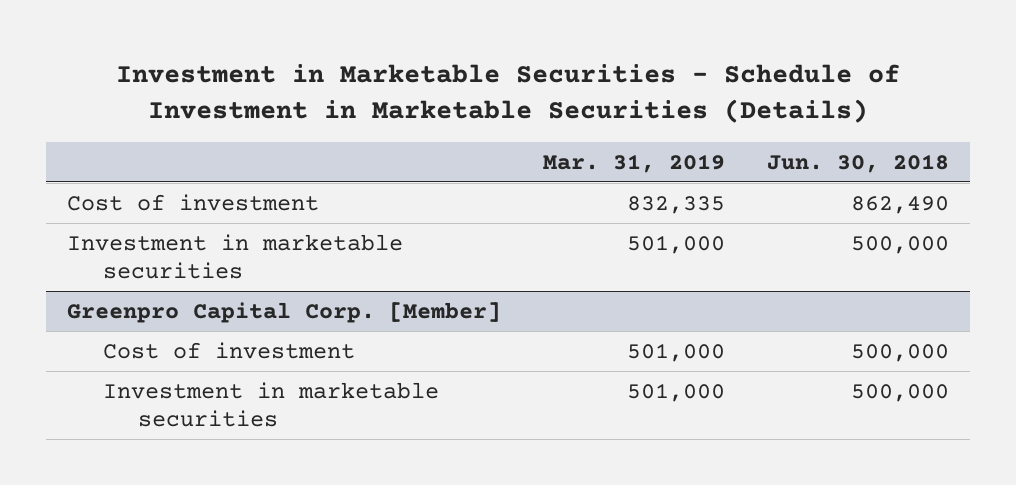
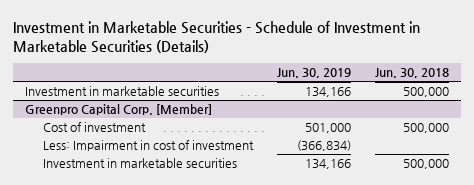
[543,153,726,173] Mar. 31, 2019 -> none
none -> [276,68,351,79] Jun. 30, 2019
[67,193,320,211] Cost of investment -> none
none -> [42,140,254,152] Less: Impairment in cost of investment

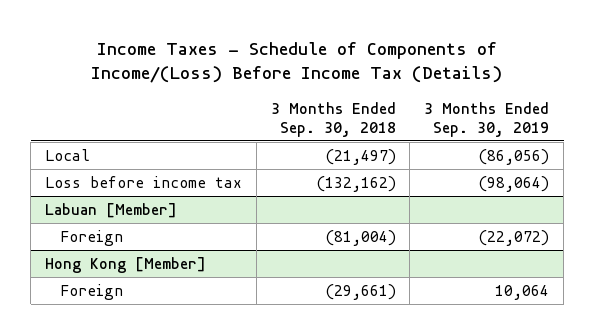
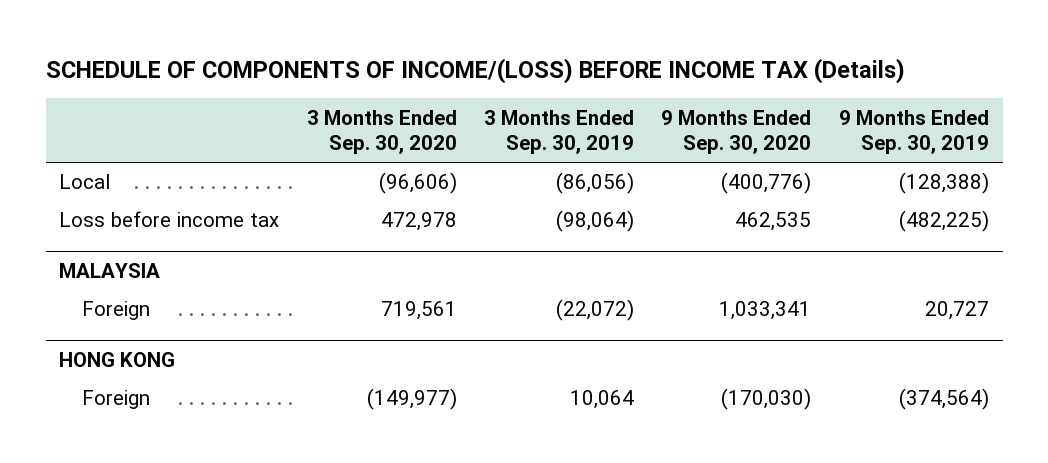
[91,41,503,84] Income Taxes - Schedule of Components of Income/(Loss) Before Income Tax (Details) -> [45,57,905,84] SCHEDULE OF COMPONENTS OF INCOME/(LOSS) BEFORE INCOME TAX (Details)
[270,101,396,137] 3 Months Ended Sep. 30, 2018 -> none
none -> [306,109,457,155] 3 Months Ended Sep. 30, 2020
none -> [661,109,812,155] 9 Months Ended Sep. 30, 2020
none -> [838,109,989,155] 9 Months Ended Sep. 30, 2019
[44,202,177,218] Labuan [Member] -> none
none -> [59,263,161,279] MALAYSIA
[44,256,206,273] Hong Kong [Member] -> [59,352,176,368] HONG KONG

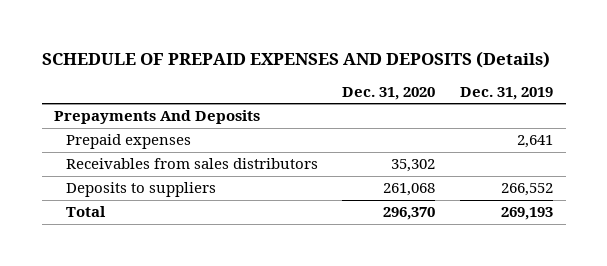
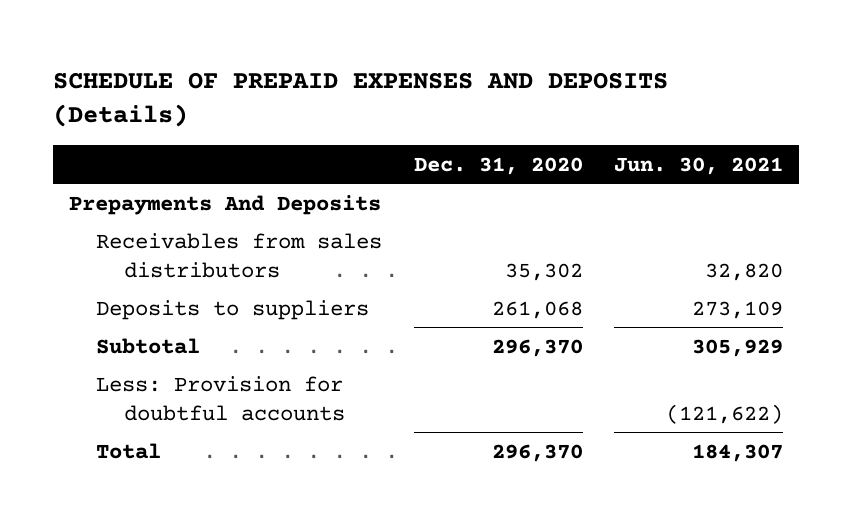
[460,87,554,101] Dec. 31, 2019 -> none
none -> [614,156,784,175] Jun. 30, 2021
[65,134,191,150] Prepaid expenses -> none
none -> [96,337,201,354] Subtotal
none -> [96,375,345,421] Less: Provision for doubtful accounts

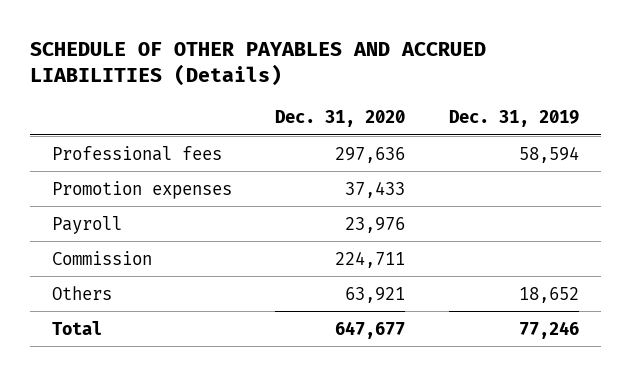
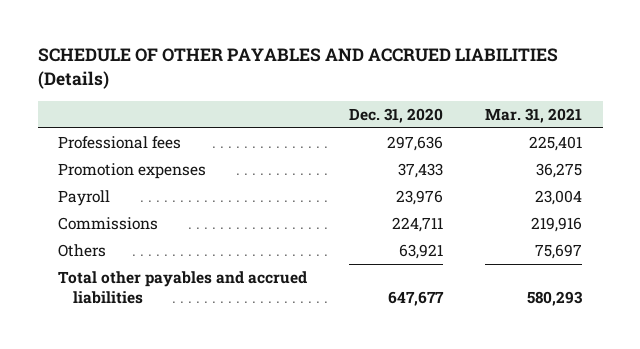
[448,109,579,127] Dec. 31, 2019 -> none
none -> [484,107,582,123] Mar. 31, 2021
[51,250,152,265] Commission -> [58,217,159,231] Commissions
[51,320,102,335] Total -> [58,271,308,304] Total other payables and accrued liabilities

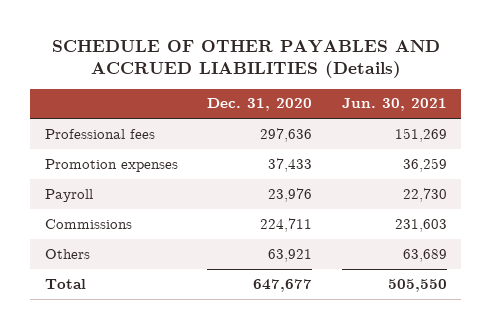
[484,107,582,123] Mar. 31, 2021 -> none
none -> [341,98,447,112] Jun. 30, 2021
[58,271,308,304] Total other payables and accrued liabilities -> [44,278,86,289] Total

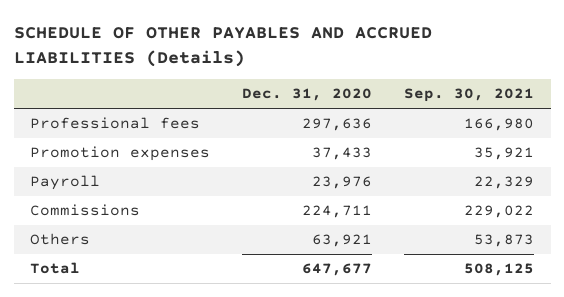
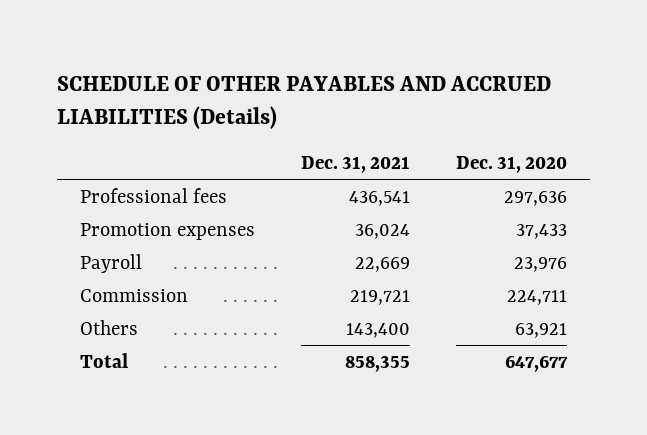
[404,88,535,103] Sep. 30, 2021 -> none
none -> [301,155,411,173] Dec. 31, 2021
[29,204,140,217] Commissions -> [80,288,189,302] Commission

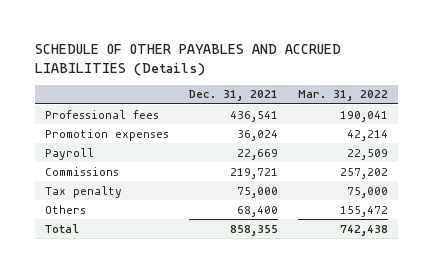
[456,155,568,173] Dec. 31, 2020 -> none
none -> [298,90,389,102] Mar. 31, 2022
[80,288,189,302] Commission -> [45,166,120,176] Commissions
none -> [45,185,123,198] Tax penalty
[346,322,411,338] 143,400 -> [237,205,279,217] 68,400

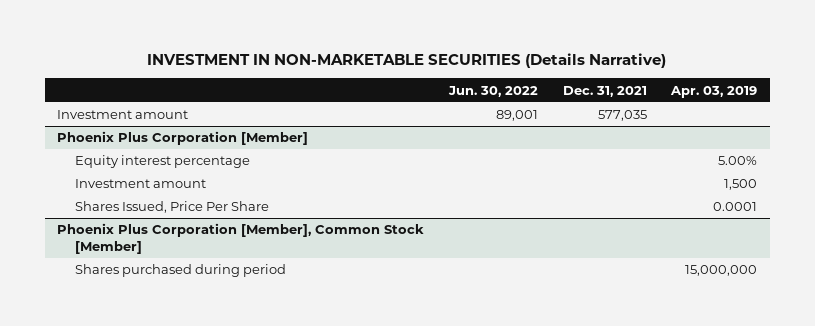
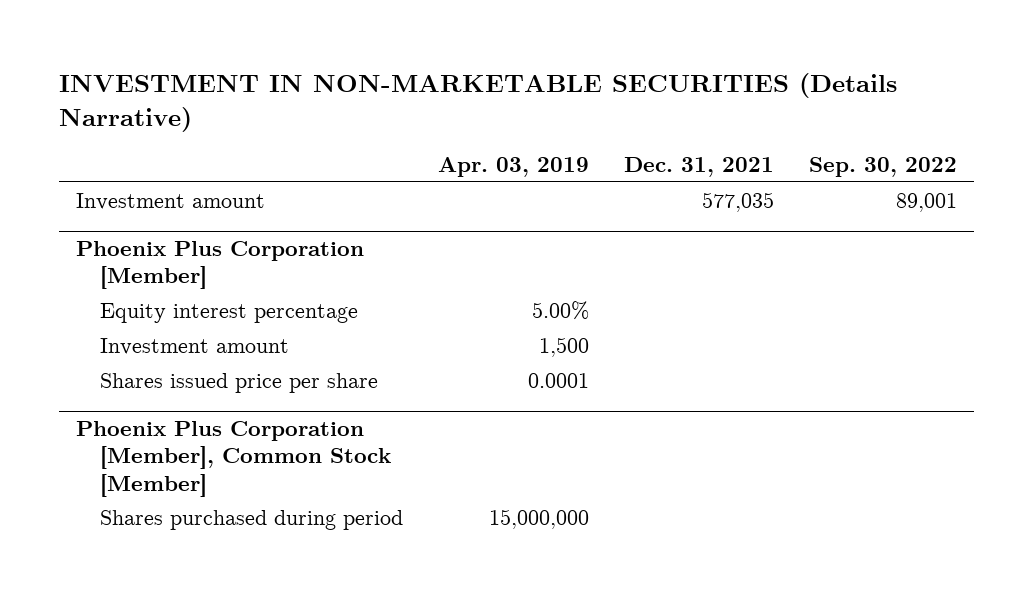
[448,85,539,97] Jun. 30, 2022 -> none
none -> [808,156,957,177] Sep. 30, 2022
[74,201,269,214] Shares Issued, Price Per Share -> [99,372,378,393] Shares issued price per share

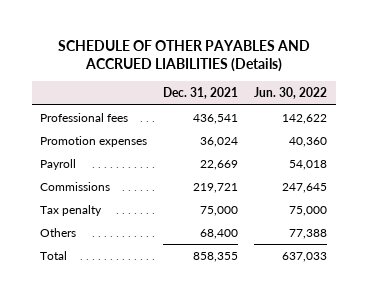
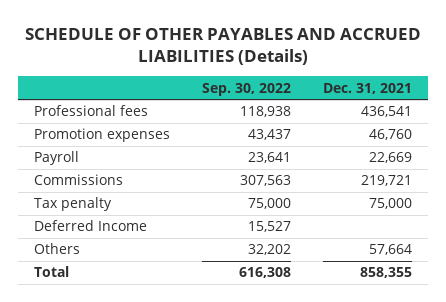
[254,87,328,100] Jun. 30, 2022 -> none
none -> [202,82,292,96] Sep. 30, 2022
[200,136,239,147] 36,024 -> [369,129,413,141] 46,760
none -> [34,220,148,232] Deferred Income
[200,228,239,239] 68,400 -> [369,244,413,256] 57,664

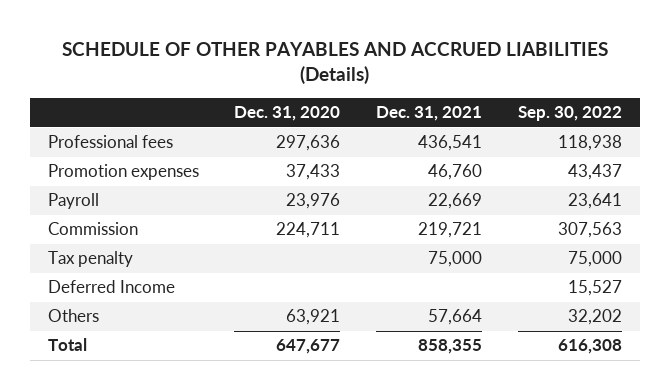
none -> [234,106,341,122] Dec. 31, 2020
[34,174,124,186] Commissions -> [47,222,138,236] Commission

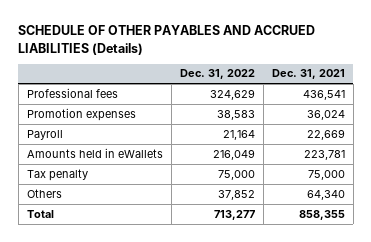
[234,106,341,122] Dec. 31, 2020 -> none
[517,106,622,122] Sep. 30, 2022 -> none
none -> [179,69,255,80] Dec. 31, 2022
[428,164,483,181] 46,760 -> [306,109,345,120] 36,024
[47,222,138,236] Commission -> none
none -> [26,147,163,158] Amounts held in eWallets
[47,280,175,294] Deferred Income -> none
[428,309,483,326] 57,664 -> [306,189,345,200] 64,340

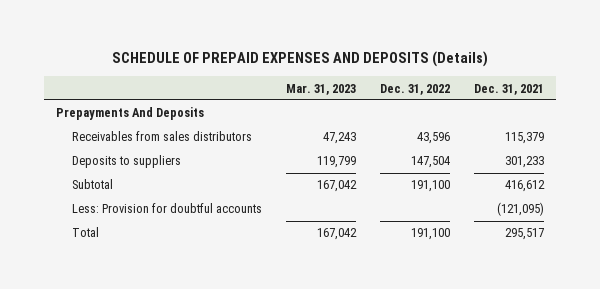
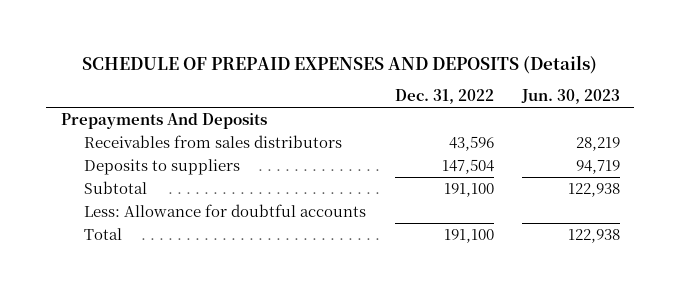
[286,83,357,95] Mar. 31, 2023 -> none
[473,83,544,95] Dec. 31, 2021 -> none
none -> [521,89,621,105] Jun. 30, 2023
[72,203,263,214] Less: Provision for doubtful accounts -> [84,203,367,217] Less: Allowance for doubtful accounts

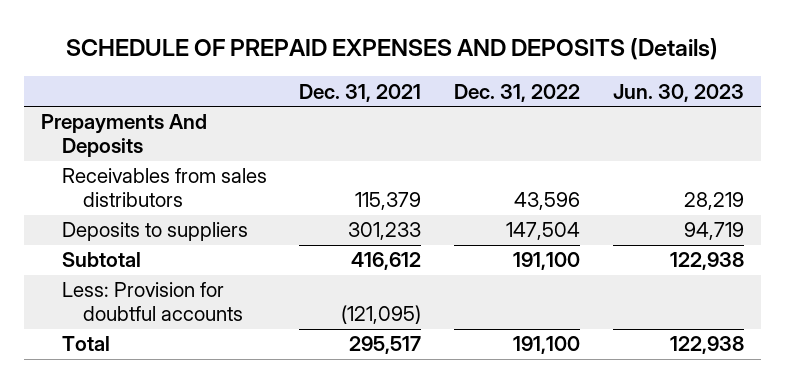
none -> [299,83,422,102] Dec. 31, 2021
[84,203,367,217] Less: Allowance for doubtful accounts -> [61,282,243,322] Less: Provision for doubtful accounts

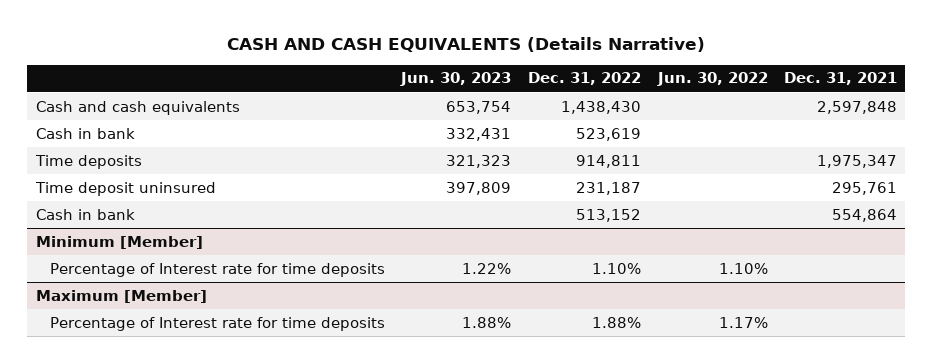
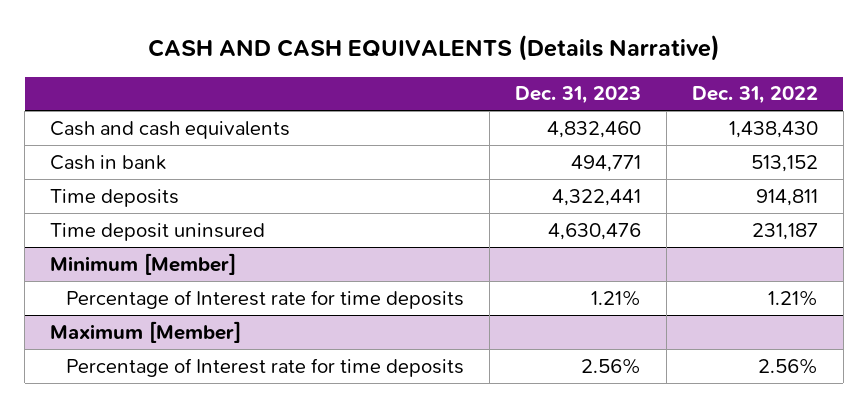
[400,72,512,87] Jun. 30, 2023 -> none
[656,72,768,87] Jun. 30, 2022 -> none
[784,72,898,86] Dec. 31, 2021 -> none
none -> [515,86,642,105] Dec. 31, 2023
[35,127,135,139] Cash in bank -> none
[35,208,135,220] Cash in bank -> [50,154,167,170] Cash in bank
[591,262,641,274] 1.10% -> [767,289,818,306] 1.21%
[591,316,641,328] 1.88% -> [757,357,818,374] 2.56%

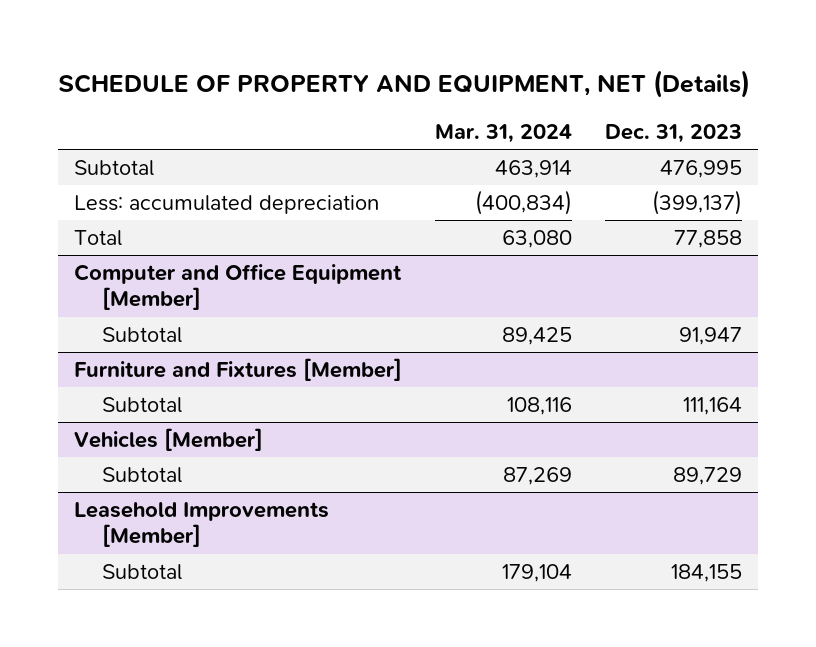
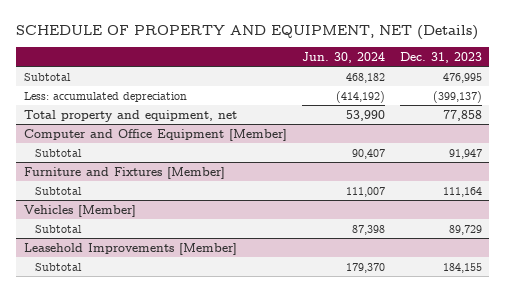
[435,123,573,143] Mar. 31, 2024 -> none
none -> [301,51,385,63] Jun. 30, 2024
[74,230,123,247] Total -> [23,109,237,122] Total property and equipment, net

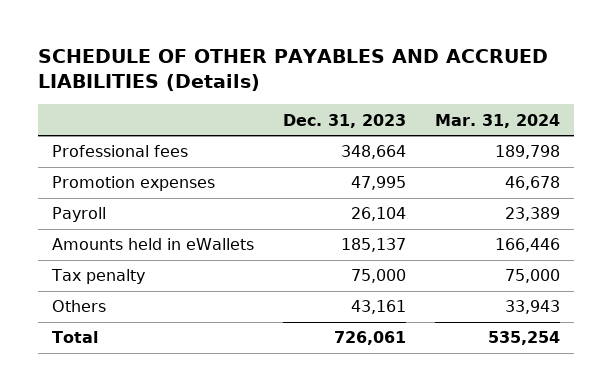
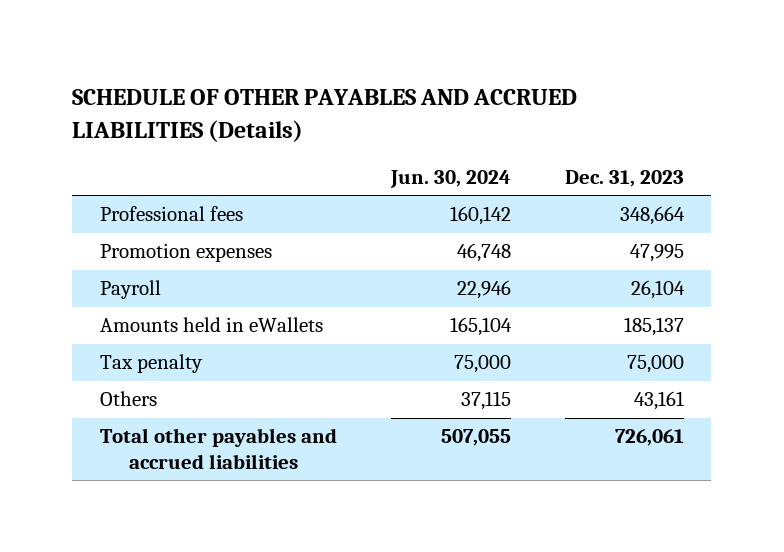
[434,113,560,128] Mar. 31, 2024 -> none
none -> [389,170,511,189] Jun. 30, 2024
[52,331,99,344] Total -> [99,428,337,469] Total other payables and accrued liabilities

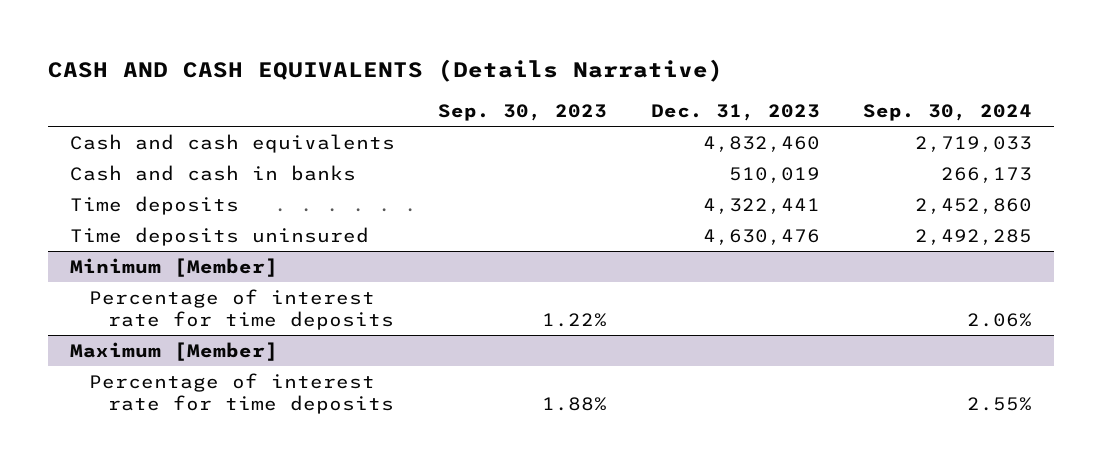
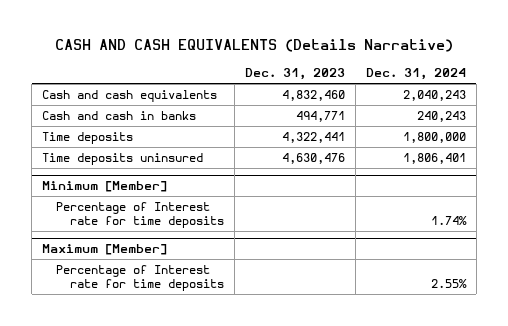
[438,103,608,121] Sep. 30, 2023 -> none
[863,103,1033,121] Sep. 30, 2024 -> none
none -> [365,68,466,81] Dec. 31, 2024
[728,166,820,183] 510,019 -> [296,111,346,123] 494,771
[89,288,395,331] Percentage of interest rate for time deposits -> [56,202,225,229] Percentage of Interest rate for time deposits
[89,372,395,415] Percentage of interest rate for time deposits -> [56,265,225,292] Percentage of Interest rate for time deposits

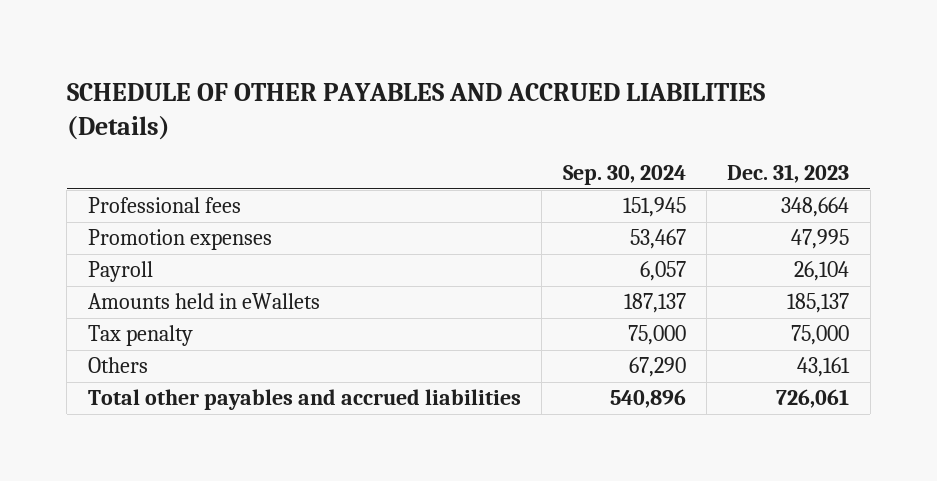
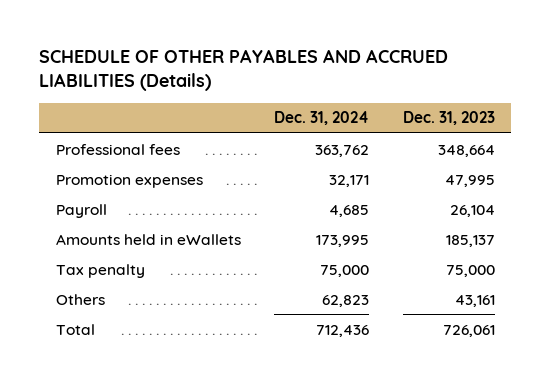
[562,165,686,186] Sep. 30, 2024 -> none
none -> [274,111,370,126] Dec. 31, 2024
[87,389,521,411] Total other payables and accrued liabilities -> [55,323,95,335] Total

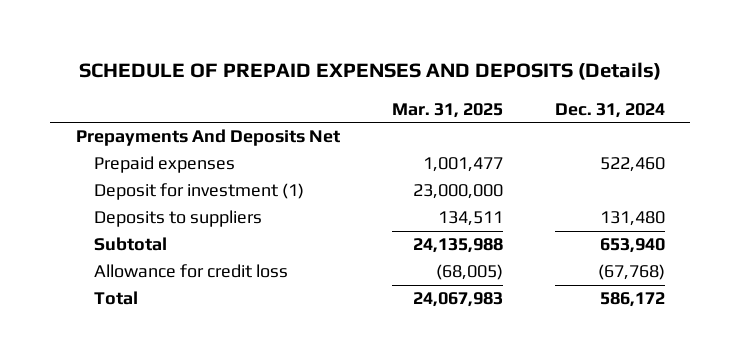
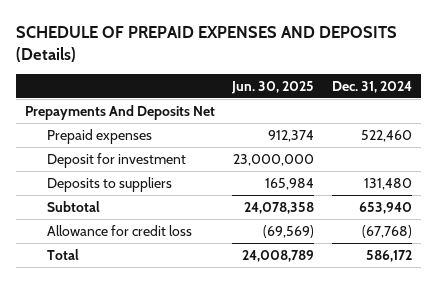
[391,102,503,118] Mar. 31, 2025 -> none
none -> [231,80,315,94] Jun. 30, 2025
[93,183,304,201] Deposit for investment (1) -> [46,152,186,168] Deposit for investment

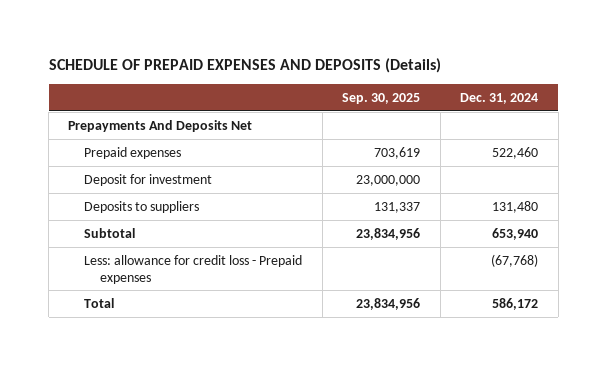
[231,80,315,94] Jun. 30, 2025 -> none
none -> [342,93,421,105] Sep. 30, 2025
[46,224,192,236] Allowance for credit loss -> [84,254,303,284] Less: allowance for credit loss - Prepaid expenses

